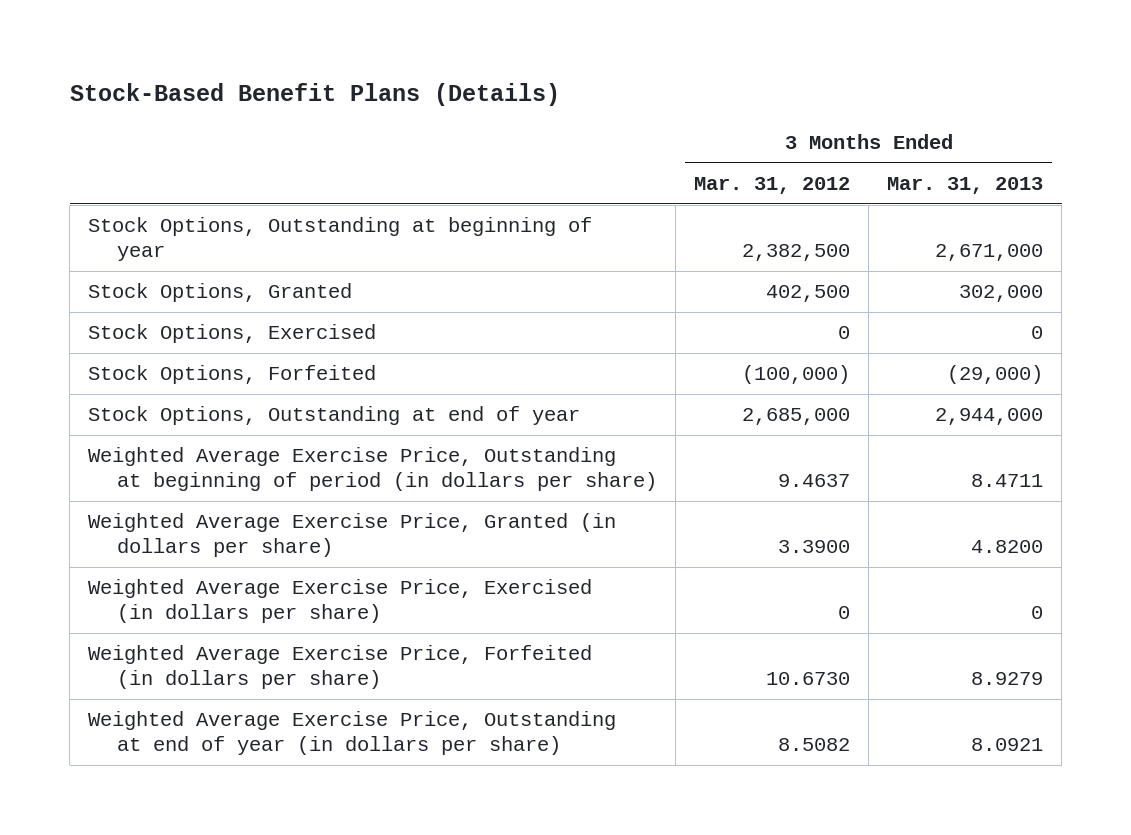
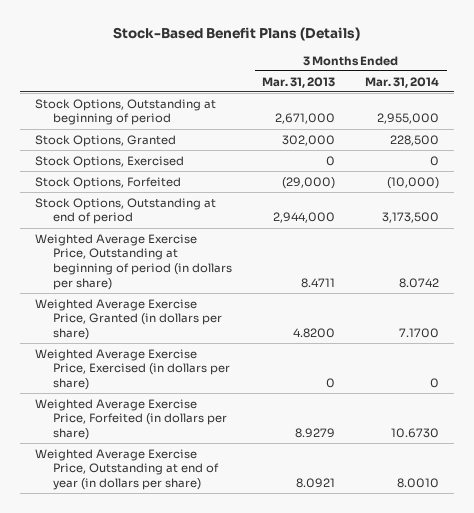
[694,176,851,194] Mar. 31, 2012 -> none
none -> [365,76,440,88] Mar. 31, 2014
[88,217,593,262] Stock Options, Outstanding at beginning of year -> [35,98,217,126] Stock Options, Outstanding at beginning of period
[88,406,581,426] Stock Options, Outstanding at end of year -> [35,197,217,225] Stock Options, Outstanding at end of period

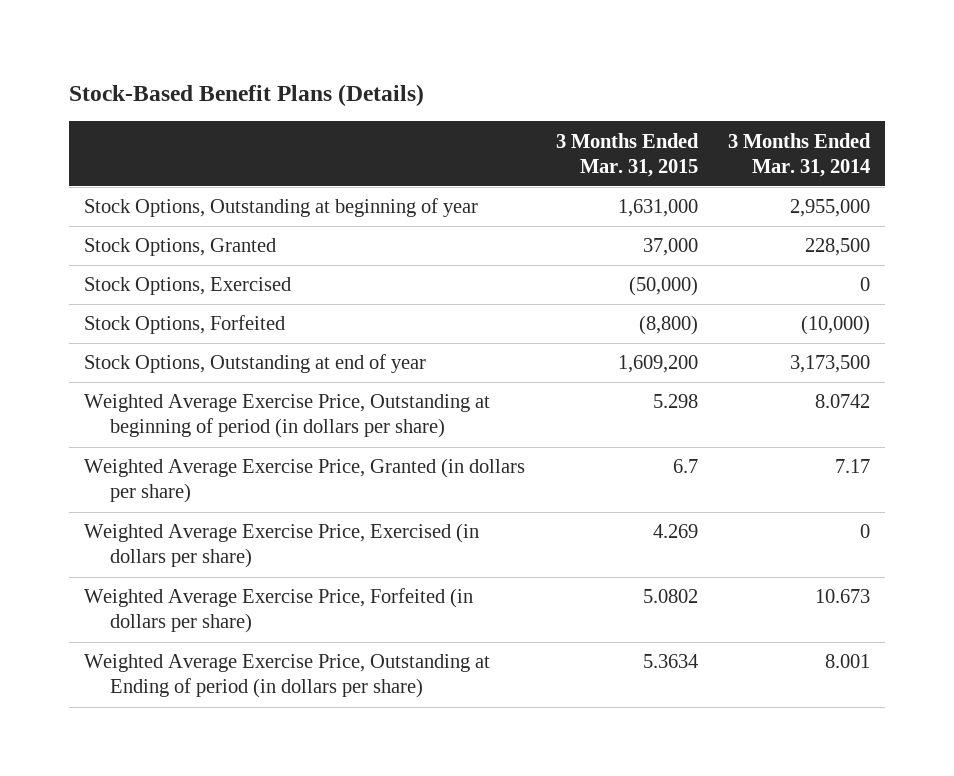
[262,76,336,88] Mar. 31, 2013 -> none
none -> [555,132,699,177] 3 Months Ended Mar. 31, 2015
[35,98,217,126] Stock Options, Outstanding at beginning of period -> [84,198,479,218] Stock Options, Outstanding at beginning of year
[35,197,217,225] Stock Options, Outstanding at end of period -> [84,354,427,374] Stock Options, Outstanding at end of year
[399,328,440,339] 7.1700 -> [834,459,870,474] 7.17
[391,428,440,439] 10.6730 -> [814,589,870,604] 10.673
[35,448,220,491] Weighted Average Exercise Price, Outstanding at end of year (in dollars per share) -> [84,654,491,699] Weighted Average Exercise Price, Outstanding at Ending of period (in dollars per share)
[397,478,440,489] 8.0010 -> [824,654,870,669] 8.001

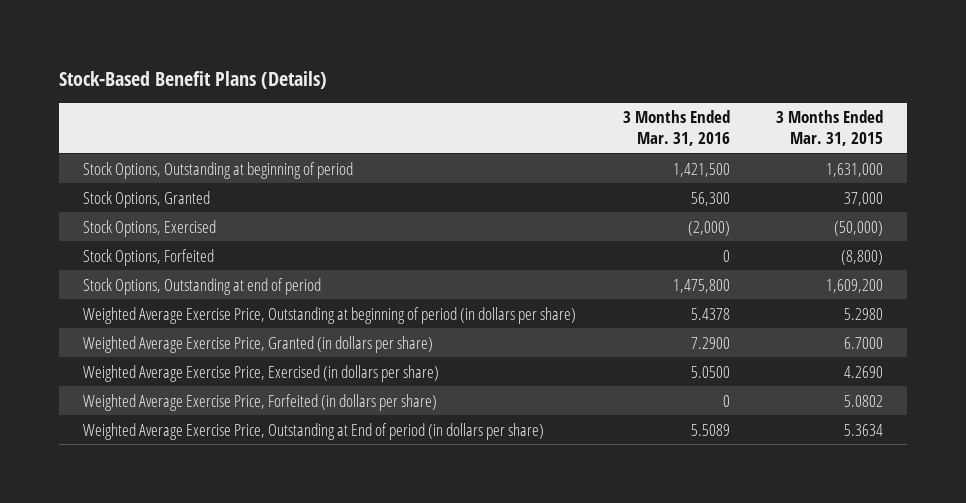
[727,132,871,177] 3 Months Ended Mar. 31, 2014 -> none
none -> [622,110,730,146] 3 Months Ended Mar. 31, 2016
[84,198,479,218] Stock Options, Outstanding at beginning of year -> [82,161,353,179] Stock Options, Outstanding at beginning of period
[84,354,427,374] Stock Options, Outstanding at end of year -> [82,277,321,295] Stock Options, Outstanding at end of period
[652,394,698,409] 5.298 -> [844,307,884,320] 5.2980
[672,459,698,474] 6.7 -> [844,336,884,349] 6.7000
[652,524,698,539] 4.269 -> [844,365,884,378] 4.2690
[84,654,491,699] Weighted Average Exercise Price, Outstanding at Ending of period (in dollars per share) -> [82,422,544,440] Weighted Average Exercise Price, Outstanding at End of period (in dollars per share)

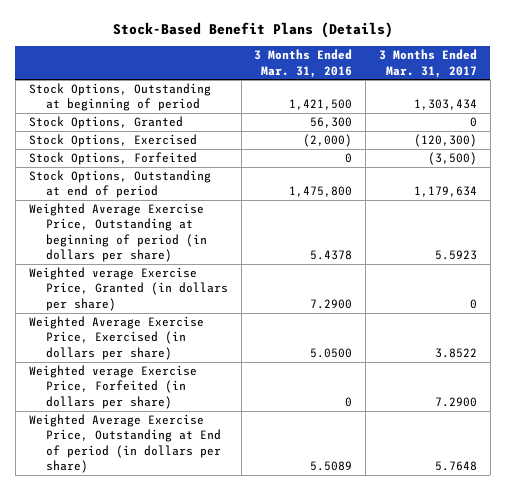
[776,110,884,146] 3 Months Ended Mar. 31, 2015 -> none
none -> [379,49,478,78] 3 Months Ended Mar. 31, 2017
[82,335,433,353] Weighted Average Exercise Price, Granted (in dollars per share) -> [28,267,228,311] Weighted verage Exercise Price, Granted (in dollars per share)
[82,393,437,411] Weighted Average Exercise Price, Forfeited (in dollars per share) -> [28,365,197,409] Weighted verage Exercise Price, Forfeited (in dollars per share)

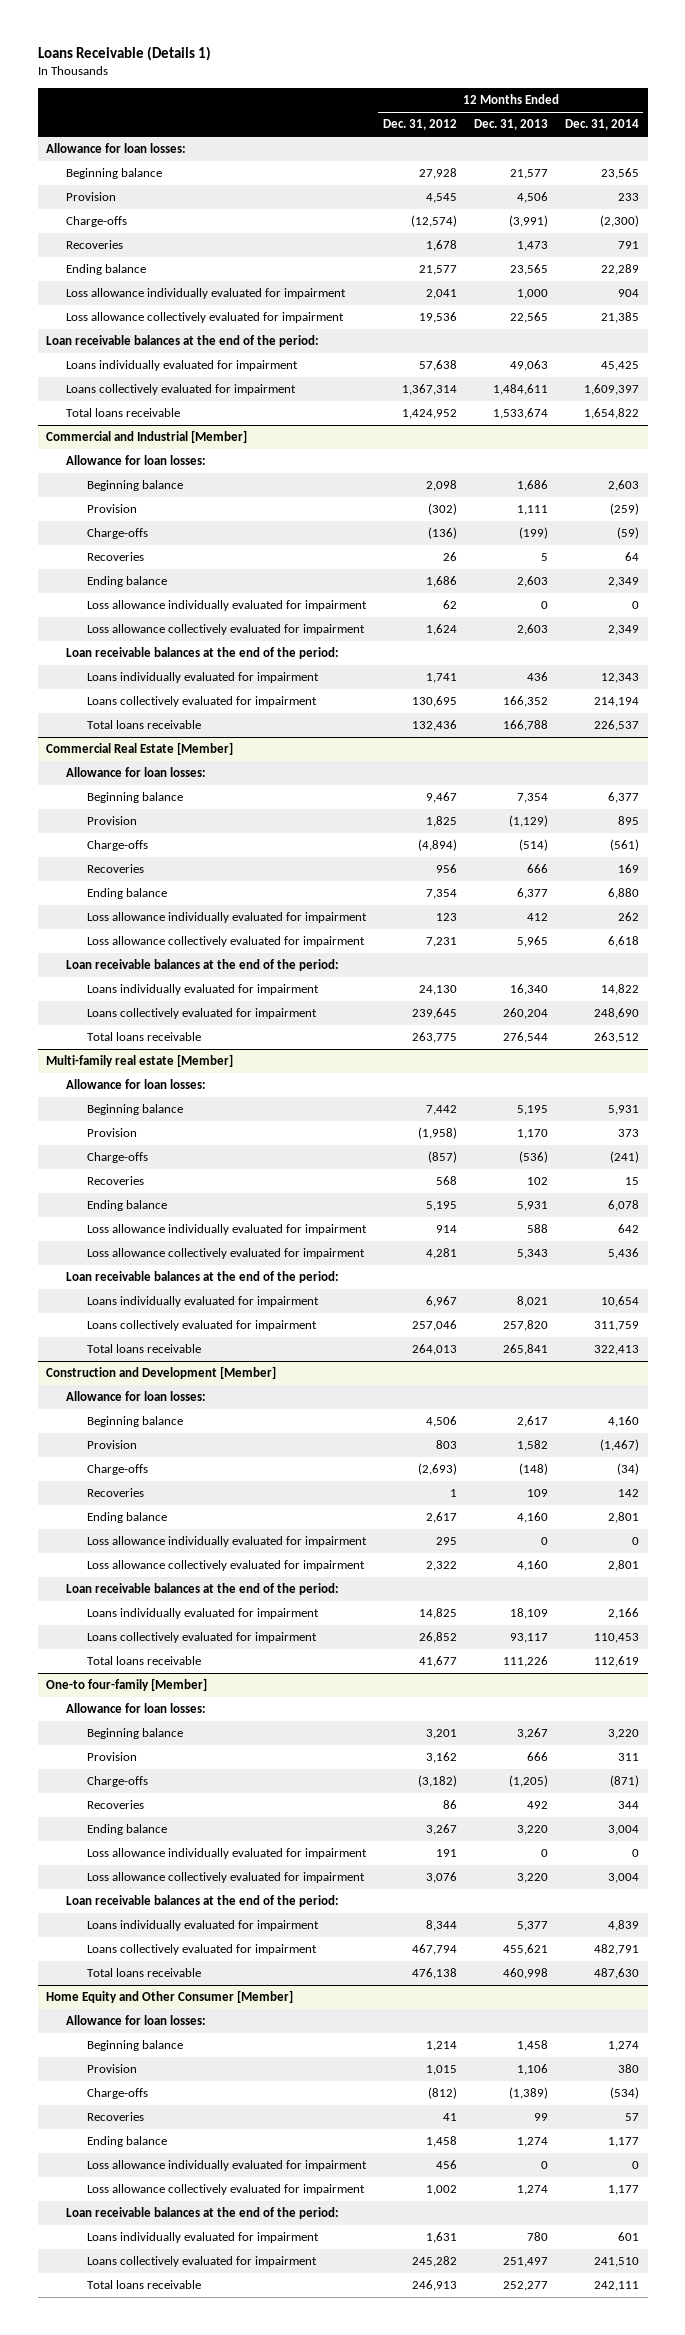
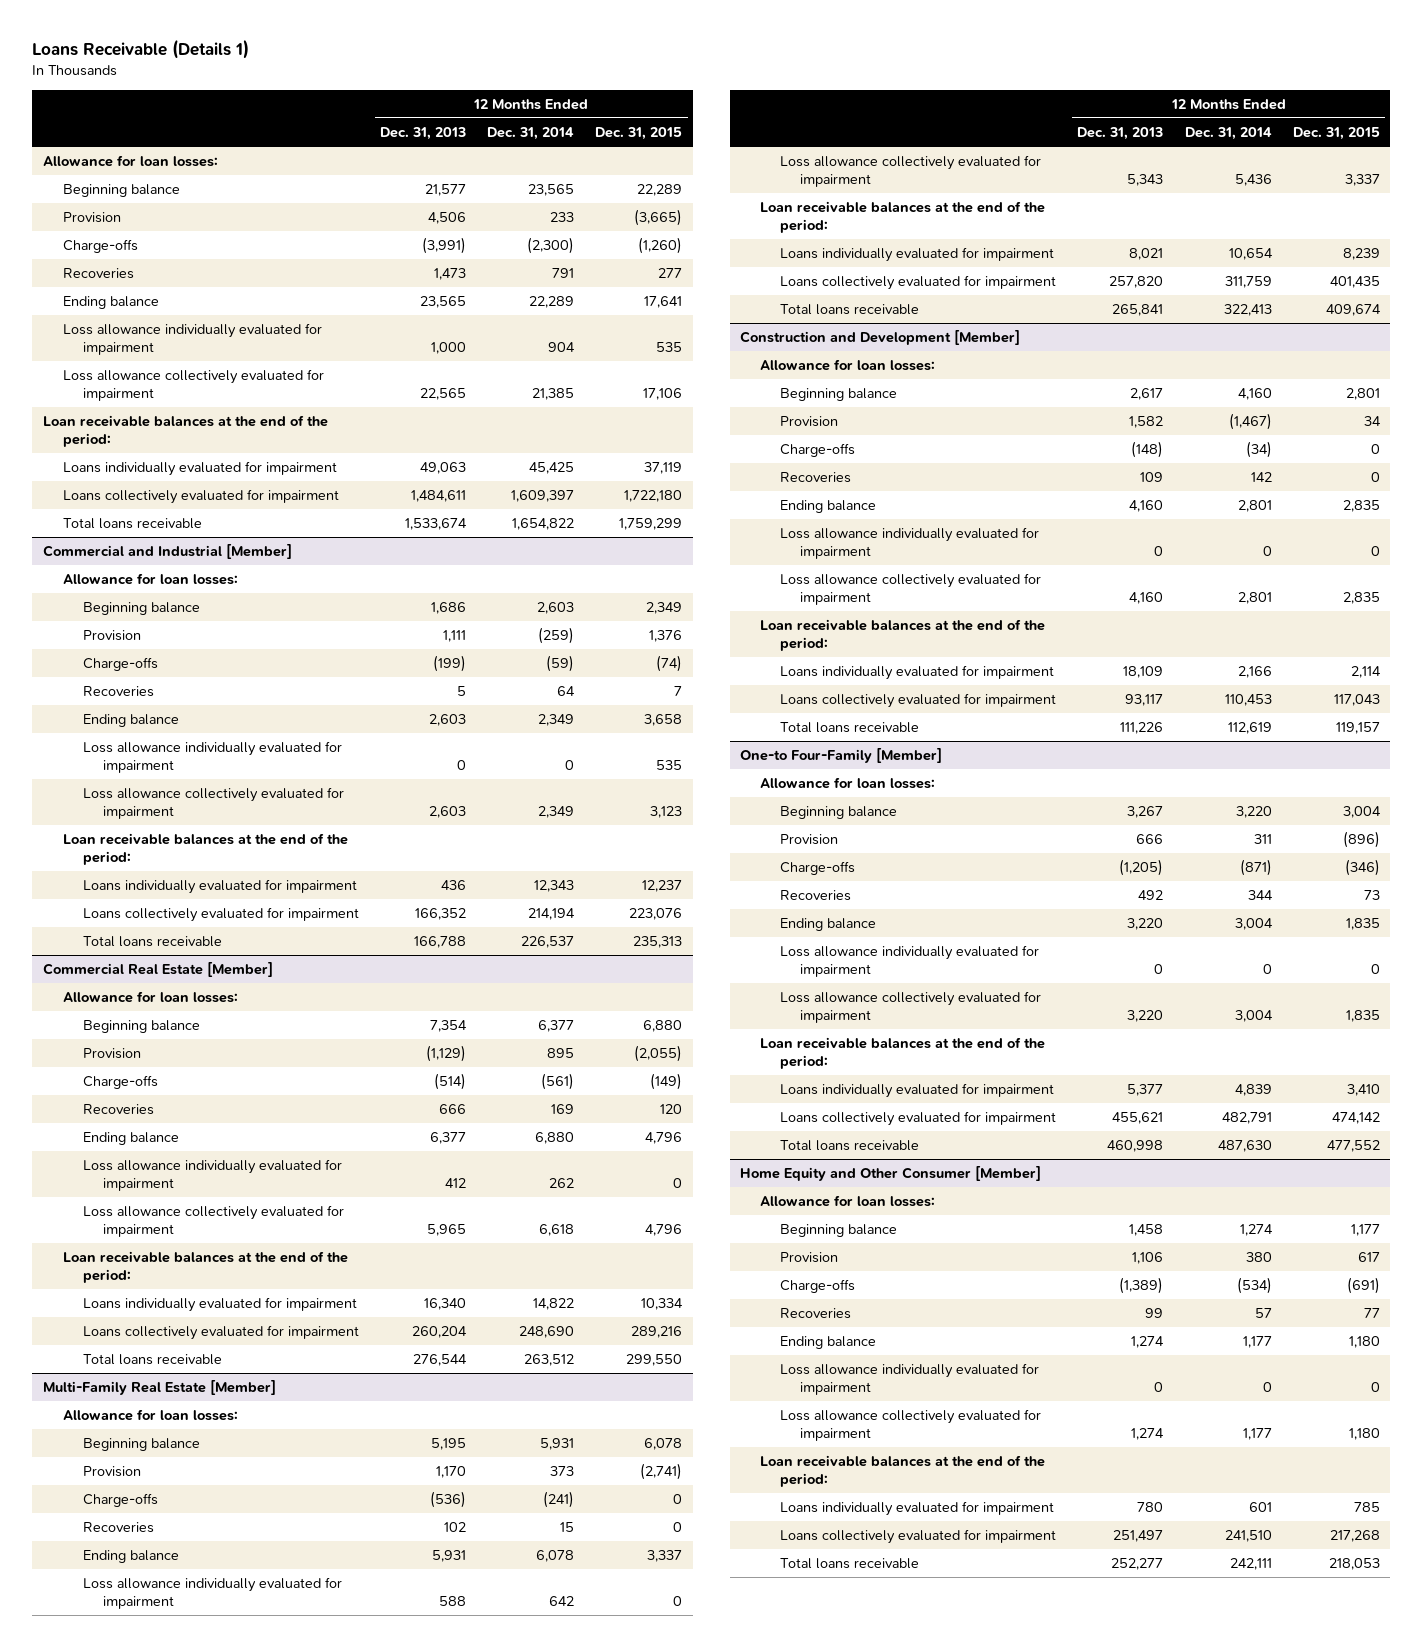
[382,119,457,131] Dec. 31, 2012 -> none
none -> [595,127,683,141] Dec. 31, 2015
[46,1054,234,1068] Multi-family real estate [Member] -> [42,1380,276,1396] Multi-Family Real Estate [Member]
[46,1678,208,1692] One-to four-family [Member] -> [740,748,943,764] One-to Four-Family [Member]

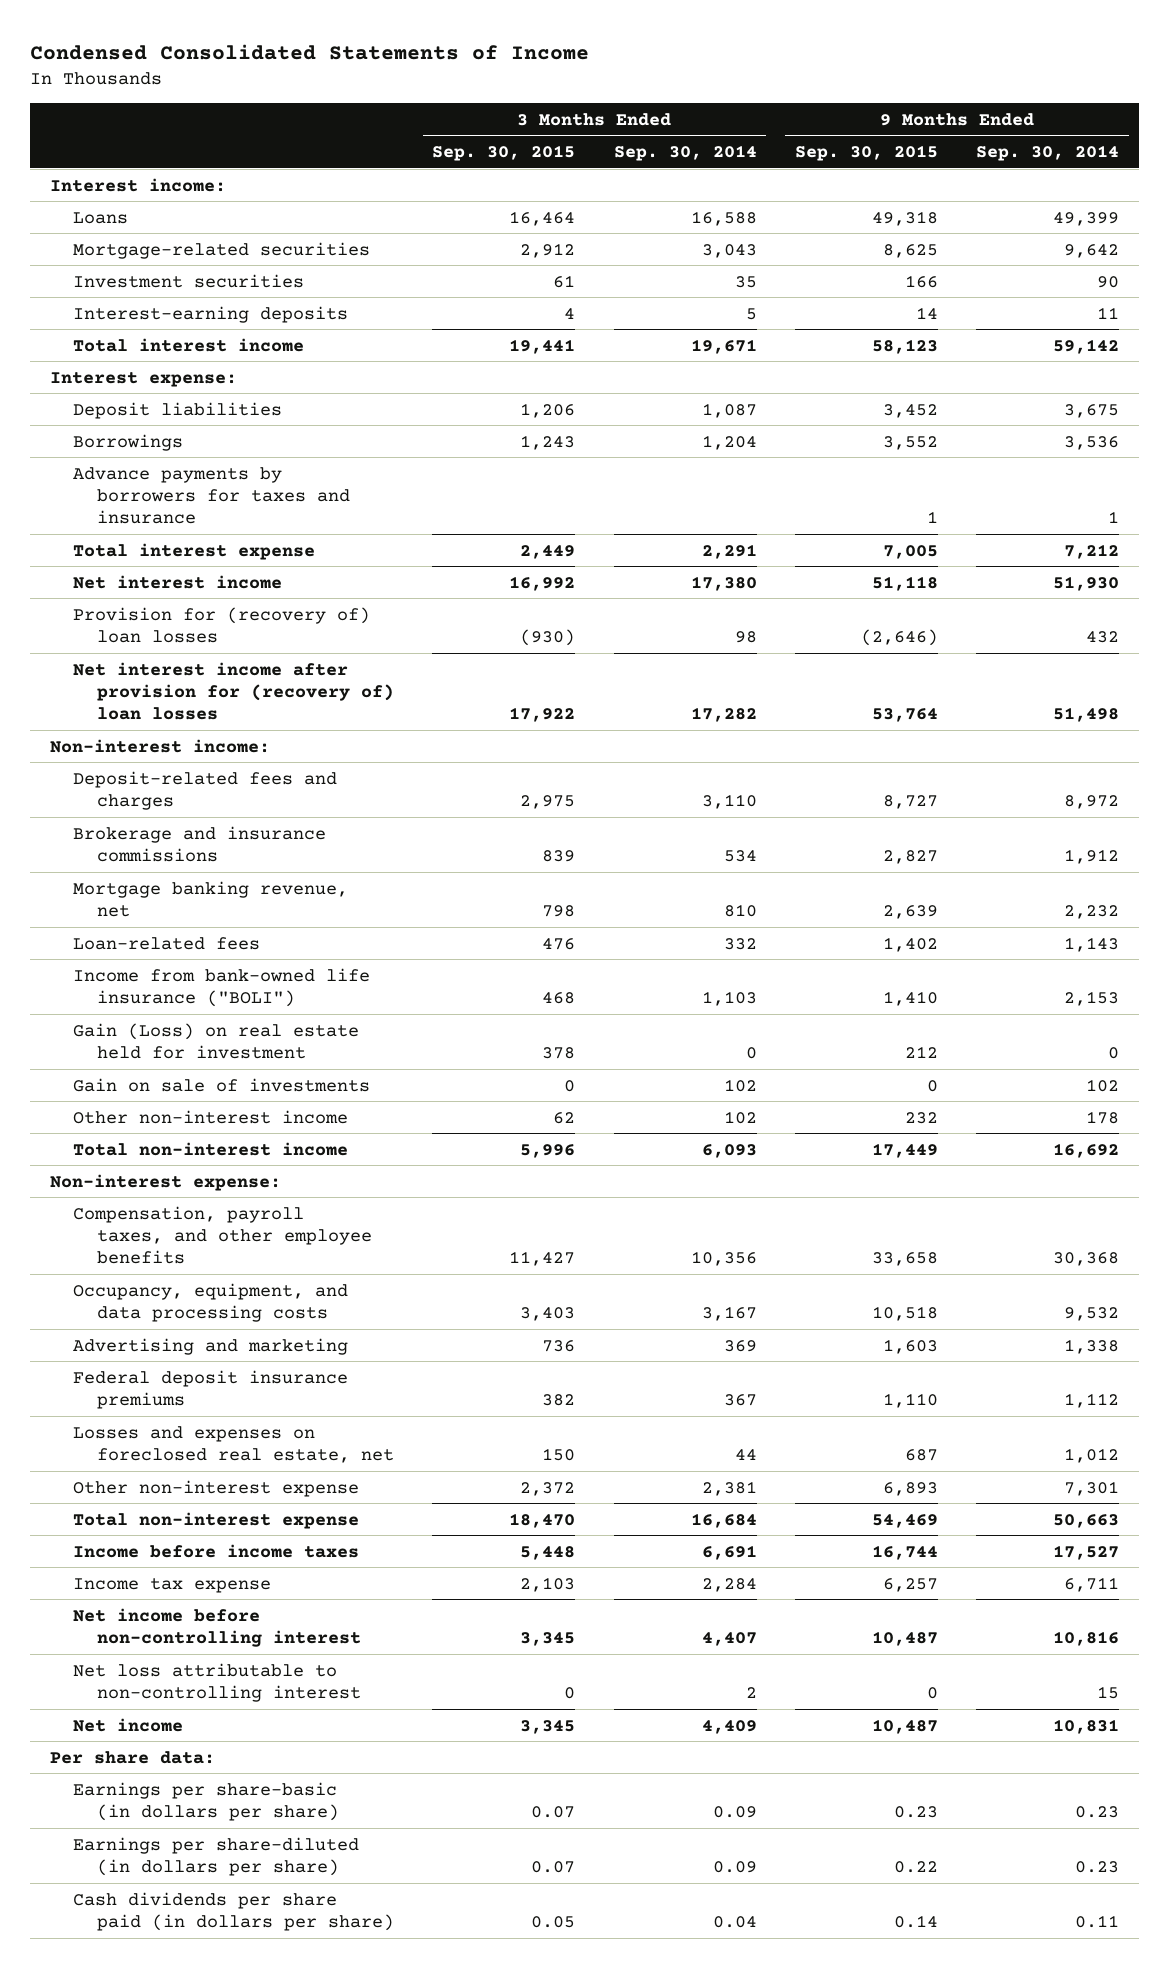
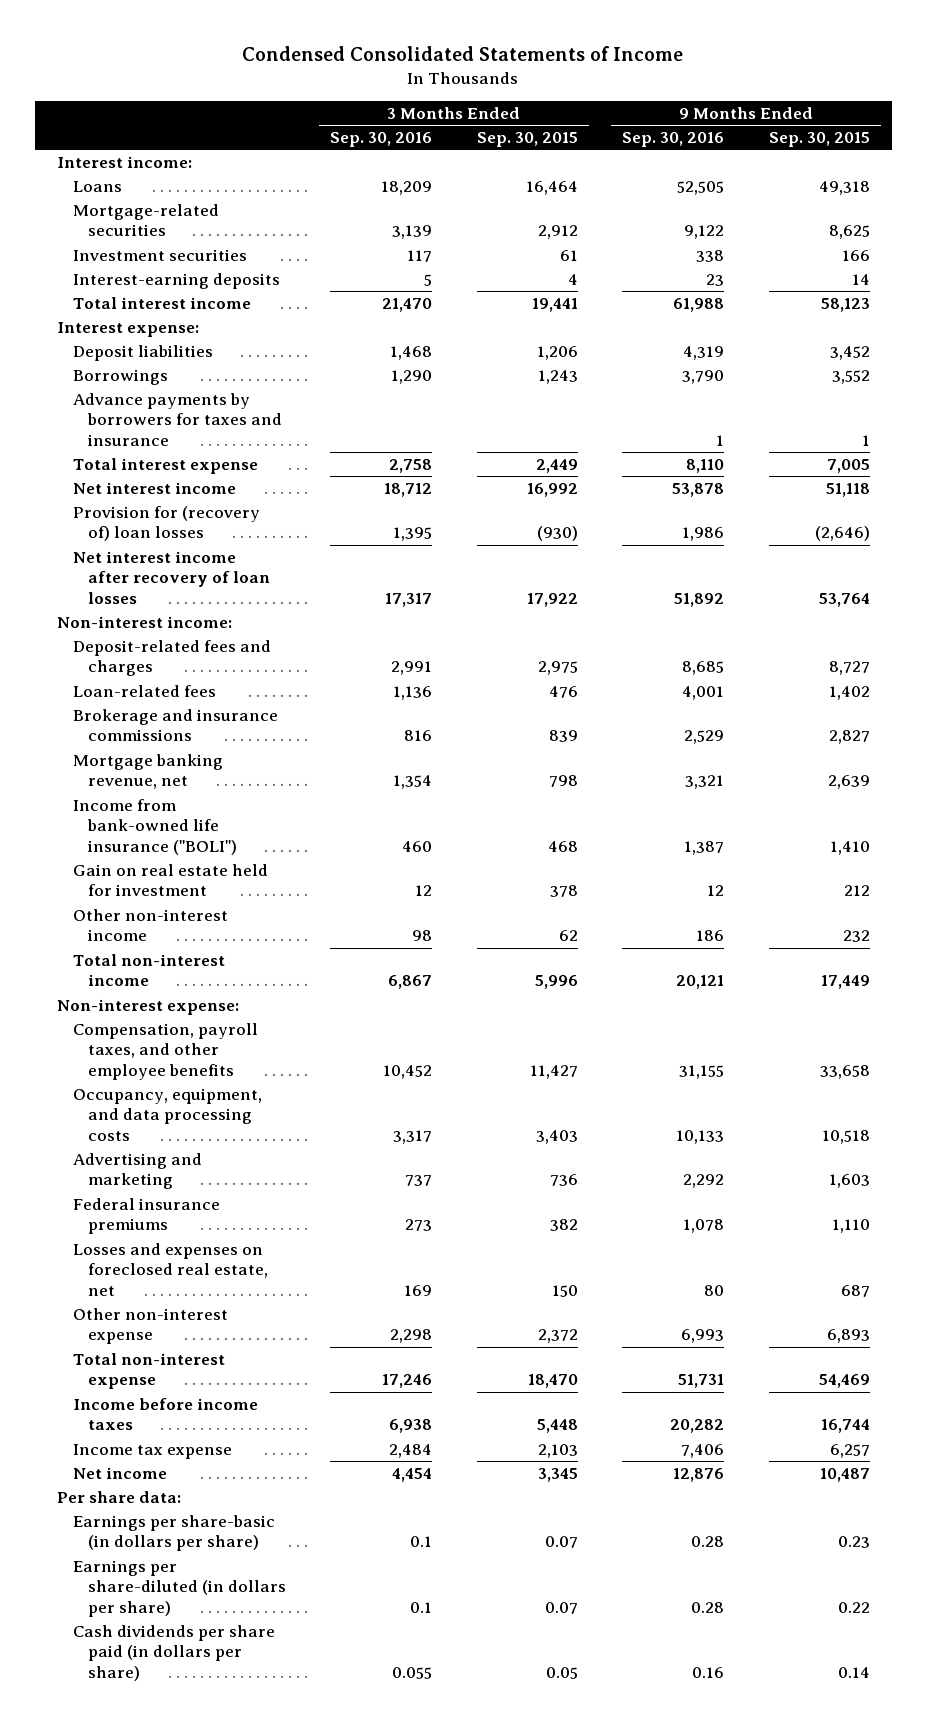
[613,144,757,161] Sep. 30, 2014 -> none
[976,144,1120,161] Sep. 30, 2014 -> none
none -> [330,132,433,148] Sep. 30, 2016
none -> [622,132,725,148] Sep. 30, 2016
[73,661,394,721] Net interest income after provision for (recovery of) loan losses -> [72,551,271,604] Net interest income after recovery of loan losses
[73,936,261,950] Loan-related fees -> [72,685,216,698] Loan-related fees
[73,1077,371,1092] Gain on sale of investments -> none
[73,1022,360,1059] Gain (Loss) on real estate held for investment -> [72,864,268,897] Gain on real estate held for investment
[73,1369,349,1409] Federal deposit insurance premiums -> [72,1198,220,1235] Federal insurance premiums
[73,1607,361,1647] Net income before non-controlling interest -> none
[73,1662,361,1702] Net loss attributable to non-controlling interest -> none

